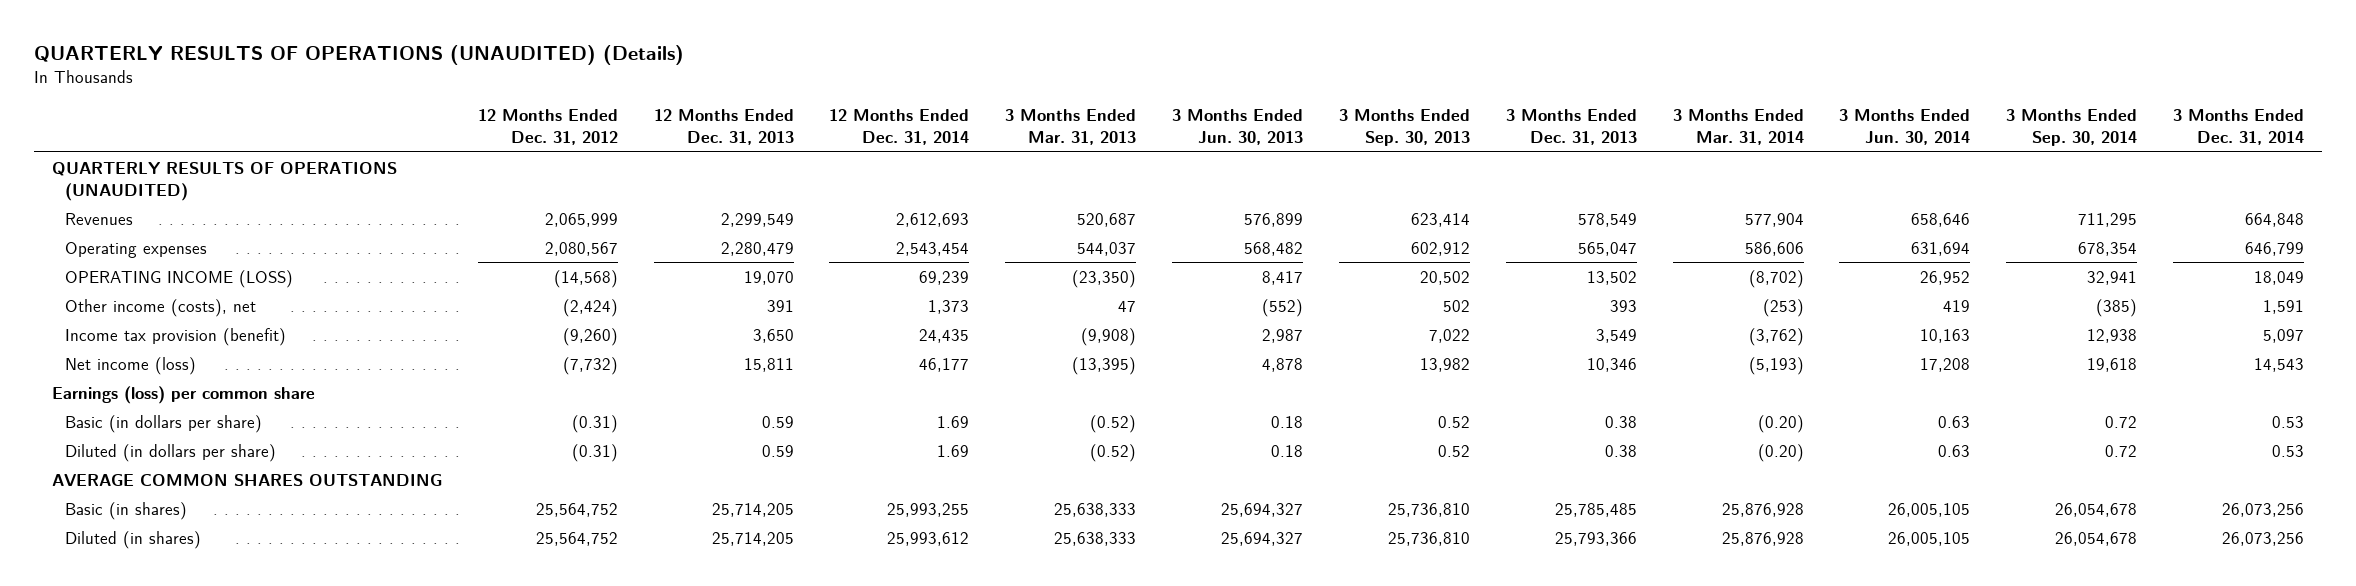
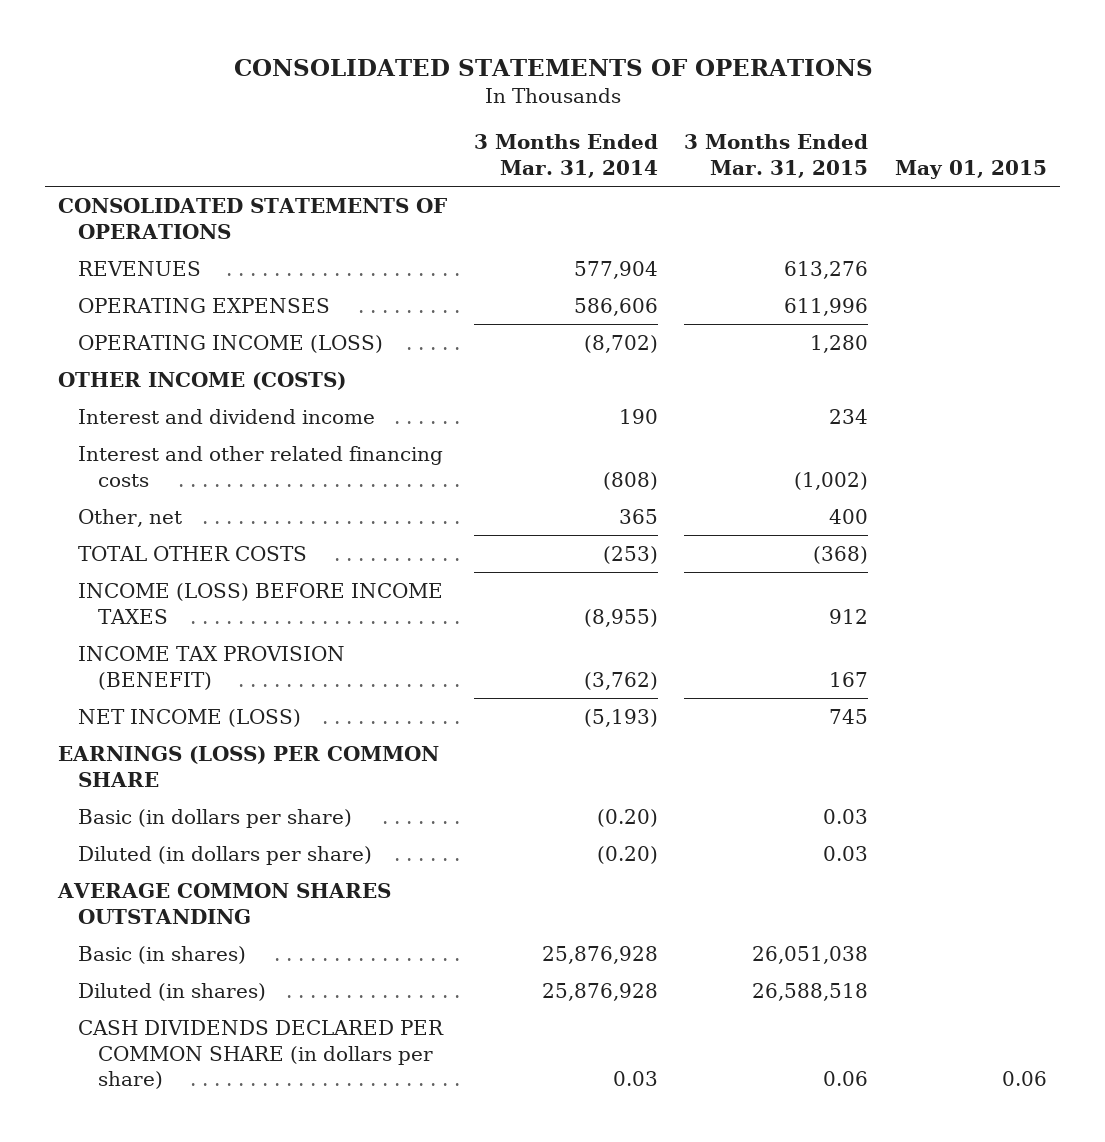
[33,45,684,66] QUARTERLY RESULTS OF OPERATIONS (UNAUDITED) (Details) -> [233,59,873,77] CONSOLIDATED STATEMENTS OF OPERATIONS
[477,108,618,145] 12 Months Ended Dec. 31, 2012 -> none
[653,108,794,145] 12 Months Ended Dec. 31, 2013 -> none
[829,108,970,145] 12 Months Ended Dec. 31, 2014 -> none
[1005,108,1137,145] 3 Months Ended Mar. 31, 2013 -> none
[1172,108,1304,145] 3 Months Ended Jun. 30, 2013 -> none
[1338,108,1470,146] 3 Months Ended Sep. 30, 2013 -> none
[1505,108,1637,145] 3 Months Ended Dec. 31, 2013 -> none
[1839,108,1971,145] 3 Months Ended Jun. 30, 2014 -> none
[2006,108,2138,146] 3 Months Ended Sep. 30, 2014 -> none
[2173,108,2305,145] 3 Months Ended Dec. 31, 2014 -> none
none -> [684,134,869,179] 3 Months Ended Mar. 31, 2015
none -> [894,160,1047,180] May 01, 2015
[51,161,397,201] QUARTERLY RESULTS OF OPERATIONS (UNAUDITED) -> none
none -> [58,197,448,239] CONSOLIDATED STATEMENTS OF OPERATIONS
[65,212,134,225] Revenues -> [77,260,201,276] REVENUES
[65,241,208,258] Operating expenses -> [77,297,330,313] OPERATING EXPENSES
none -> [58,371,347,390] OTHER INCOME (COSTS)
none -> [77,408,375,424] Interest and dividend income
none -> [77,445,443,487] Interest and other related financing costs
none -> [77,508,182,527] Other, net
[65,298,257,317] Other income (costs), net -> [77,545,307,561] TOTAL OTHER COSTS
none -> [77,582,443,624] INCOME (LOSS) BEFORE INCOME TAXES
[65,327,287,346] Income tax provision (benefit) -> [77,645,345,690] INCOME TAX PROVISION (BENEFIT)
[65,356,197,375] Net income (loss) -> [77,708,301,727] NET INCOME (LOSS)
[51,385,315,404] Earnings (loss) per common share -> [58,745,440,787] EARNINGS (LOSS) PER COMMON SHARE
none -> [77,1019,444,1090] CASH DIVIDENDS DECLARED PER COMMON SHARE (in dollars per share)

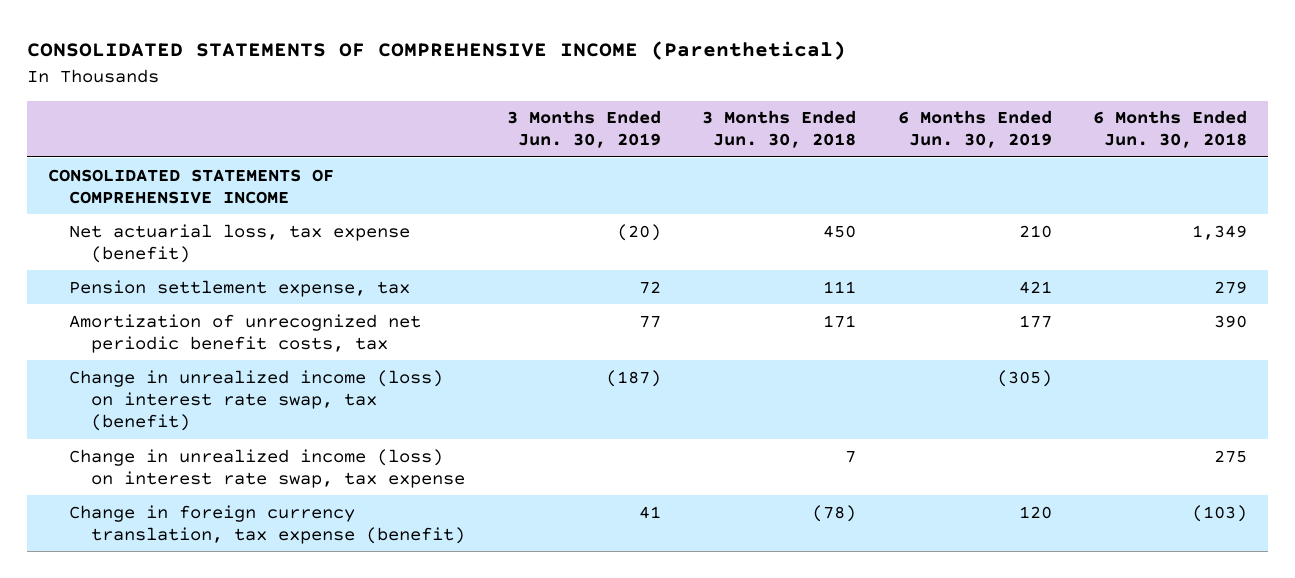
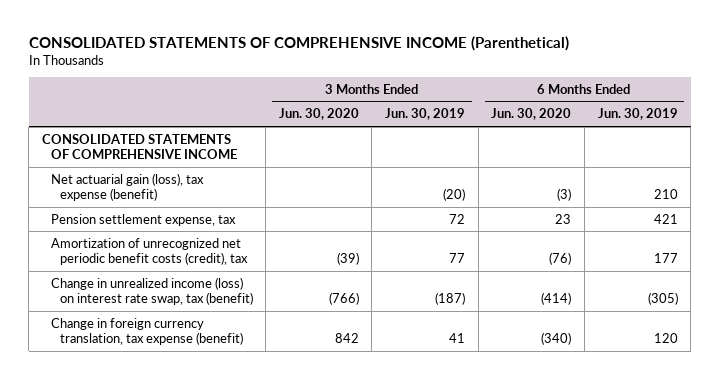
[702,110,857,149] 3 Months Ended Jun. 30, 2018 -> none
[1093,110,1248,149] 6 Months Ended Jun. 30, 2018 -> none
none -> [278,108,359,121] Jun. 30, 2020
none -> [491,108,572,121] Jun. 30, 2020
[69,223,411,263] Net actuarial loss, tax expense (benefit) -> [50,172,204,202] Net actuarial gain (loss), tax expense (benefit)
[69,313,422,353] Amortization of unrecognized net periodic benefit costs, tax -> [50,237,248,266] Amortization of unrecognized net periodic benefit costs (credit), tax
[69,448,466,488] Change in unrealized income (loss) on interest rate swap, tax expense -> none

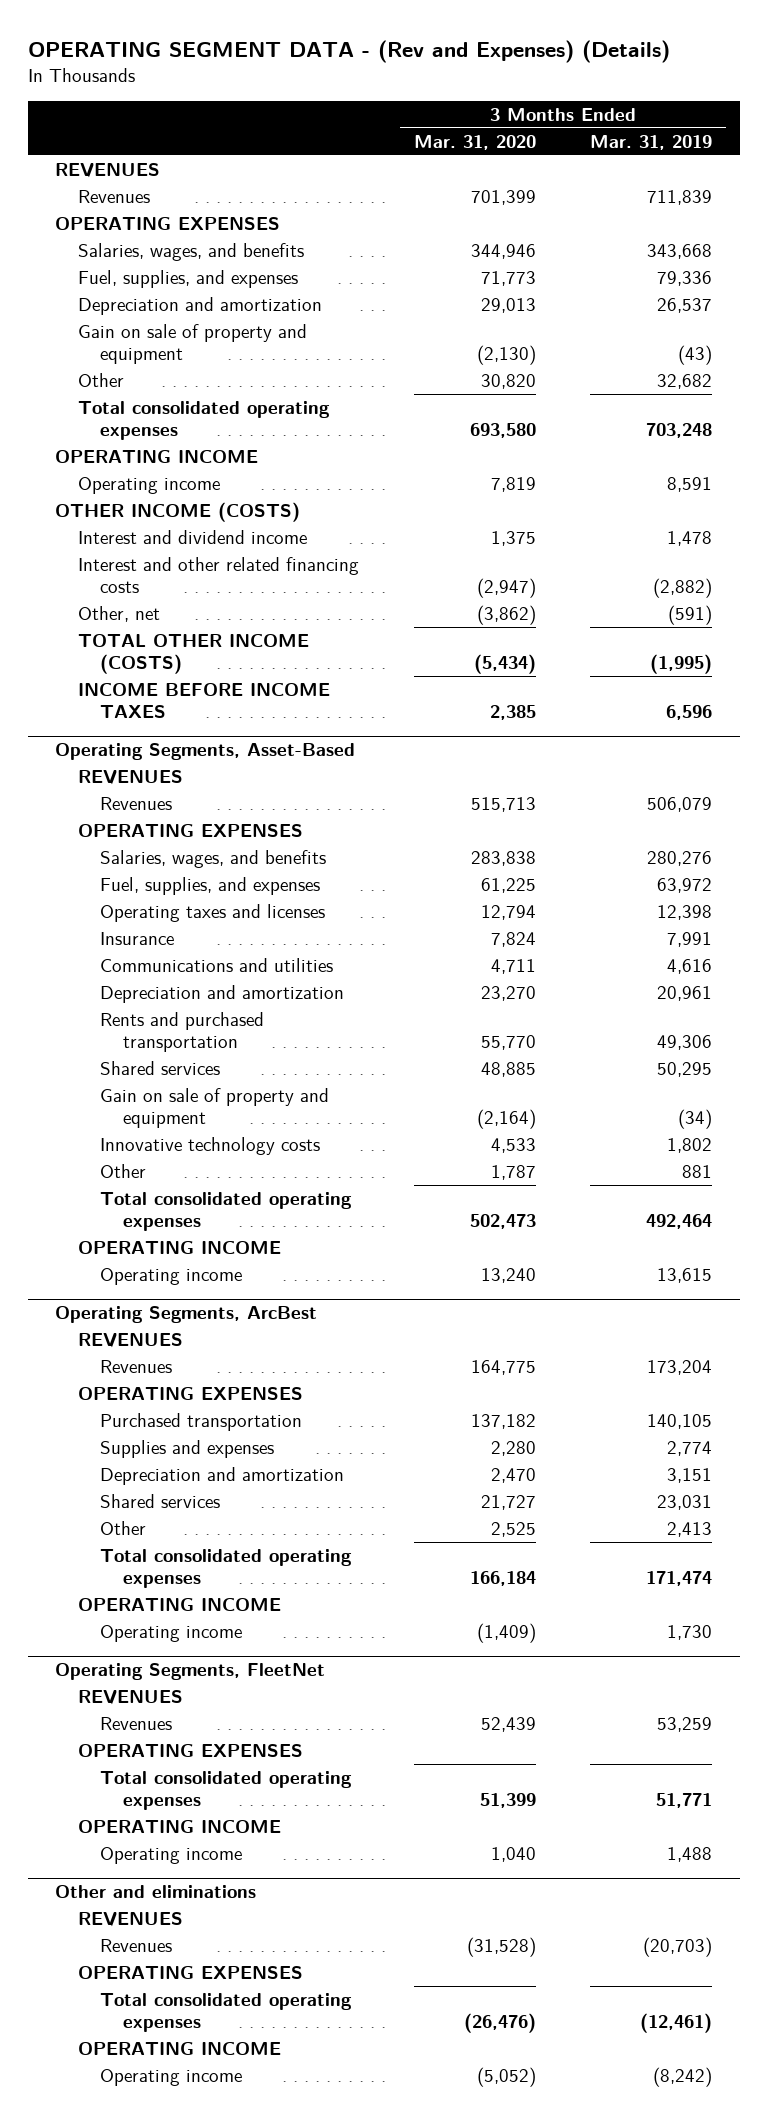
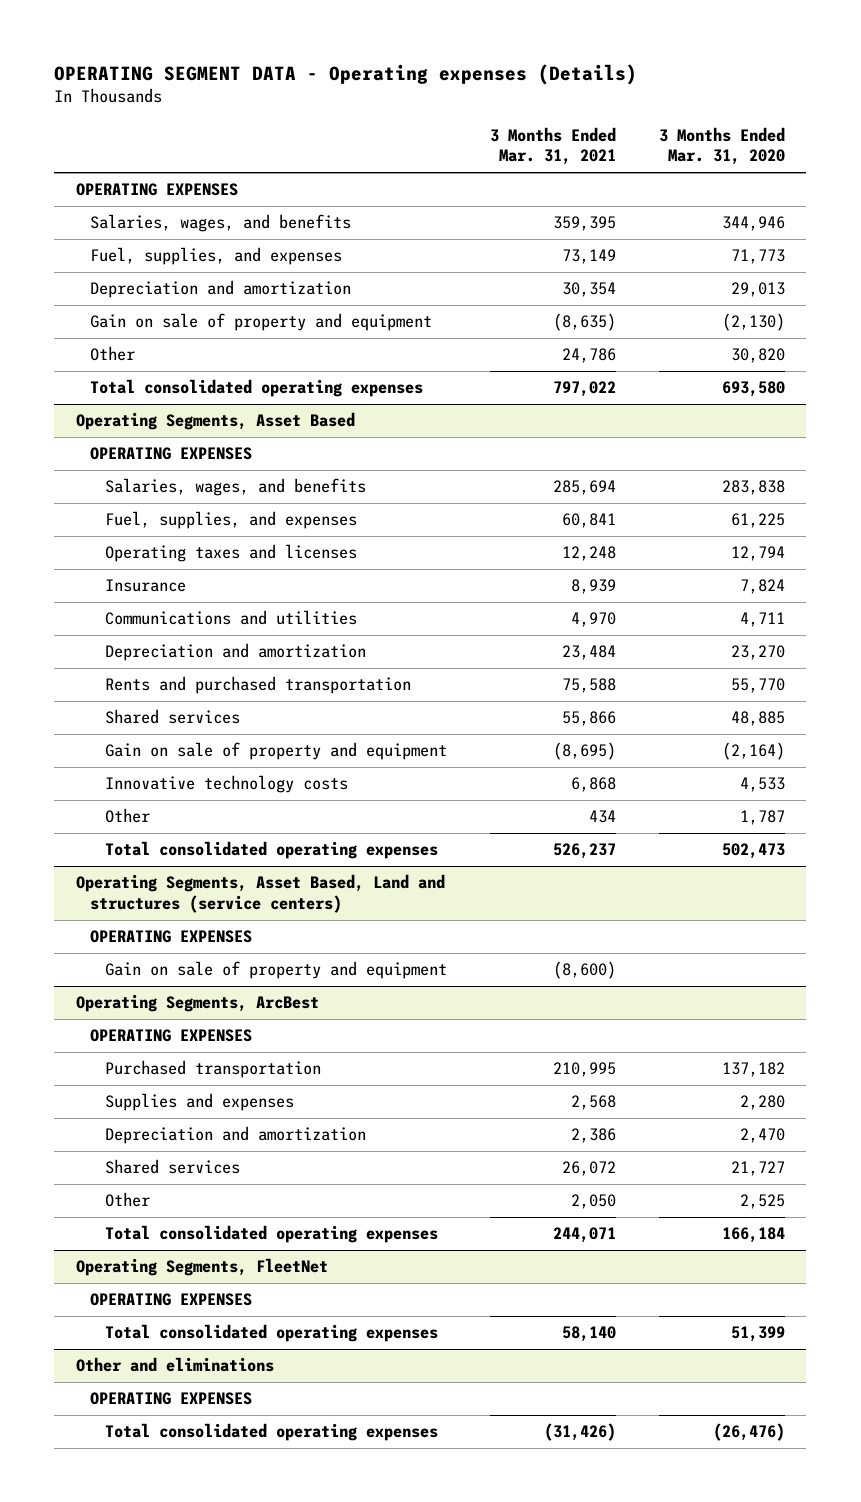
[27,39,670,63] OPERATING SEGMENT DATA - (Rev and Expenses) (Details) -> [54,63,638,85] OPERATING SEGMENT DATA - Operating expenses (Details)
[590,134,713,150] Mar. 31, 2019 -> none
none -> [489,126,616,166] 3 Months Ended Mar. 31, 2021
[55,163,161,179] REVENUES -> none
[77,190,150,204] Revenues -> none
[55,450,259,464] OPERATING INCOME -> none
[77,477,220,495] Operating income -> none
[55,502,301,523] OTHER INCOME (COSTS) -> none
[77,530,307,545] Interest and dividend income -> none
[77,557,359,594] Interest and other related financing costs -> none
[77,606,160,623] Other, net -> none
[77,634,309,675] TOTAL OTHER INCOME (COSTS) -> none
[77,683,330,719] INCOME BEFORE INCOME TAXES -> none
[77,770,183,786] REVENUES -> none
[100,797,173,811] Revenues -> none
[55,743,356,761] Operating Segments, Asset-Based -> [75,412,355,431] Operating Segments, Asset Based
[77,1241,281,1255] OPERATING INCOME -> none
[100,1268,243,1286] Operating income -> none
none -> [75,874,445,914] Operating Segments, Asset Based, Land and structures (service centers)
none -> [90,930,253,944] OPERATING EXPENSES
none -> [104,961,447,980] Gain on sale of property and equipment
[77,1333,183,1349] REVENUES -> none
[100,1360,173,1374] Revenues -> none
[77,1598,281,1612] OPERATING INCOME -> none
[100,1625,243,1643] Operating income -> none
[77,1690,183,1706] REVENUES -> none
[100,1717,173,1731] Revenues -> none
[77,1820,281,1834] OPERATING INCOME -> none
[100,1847,243,1865] Operating income -> none
[77,1912,183,1928] REVENUES -> none
[100,1939,173,1953] Revenues -> none
[77,2042,281,2056] OPERATING INCOME -> none
[100,2069,243,2087] Operating income -> none

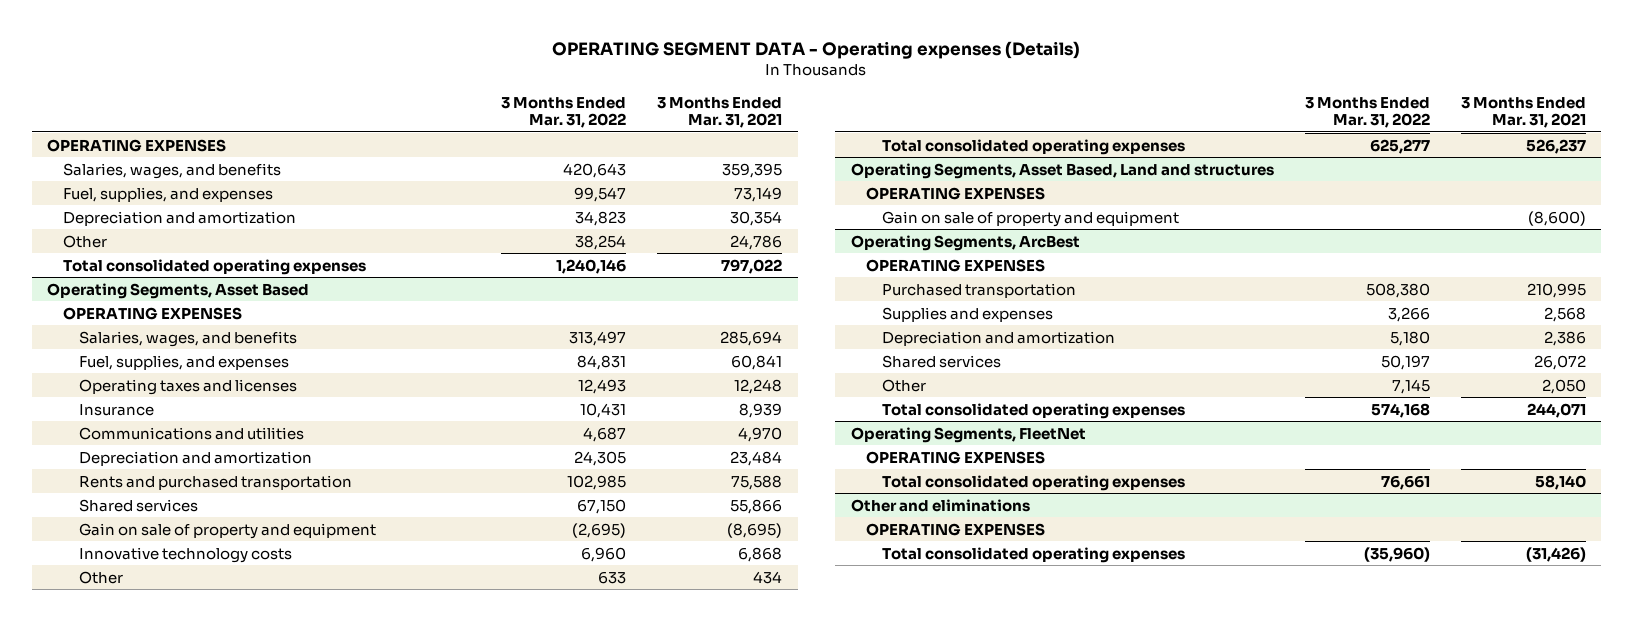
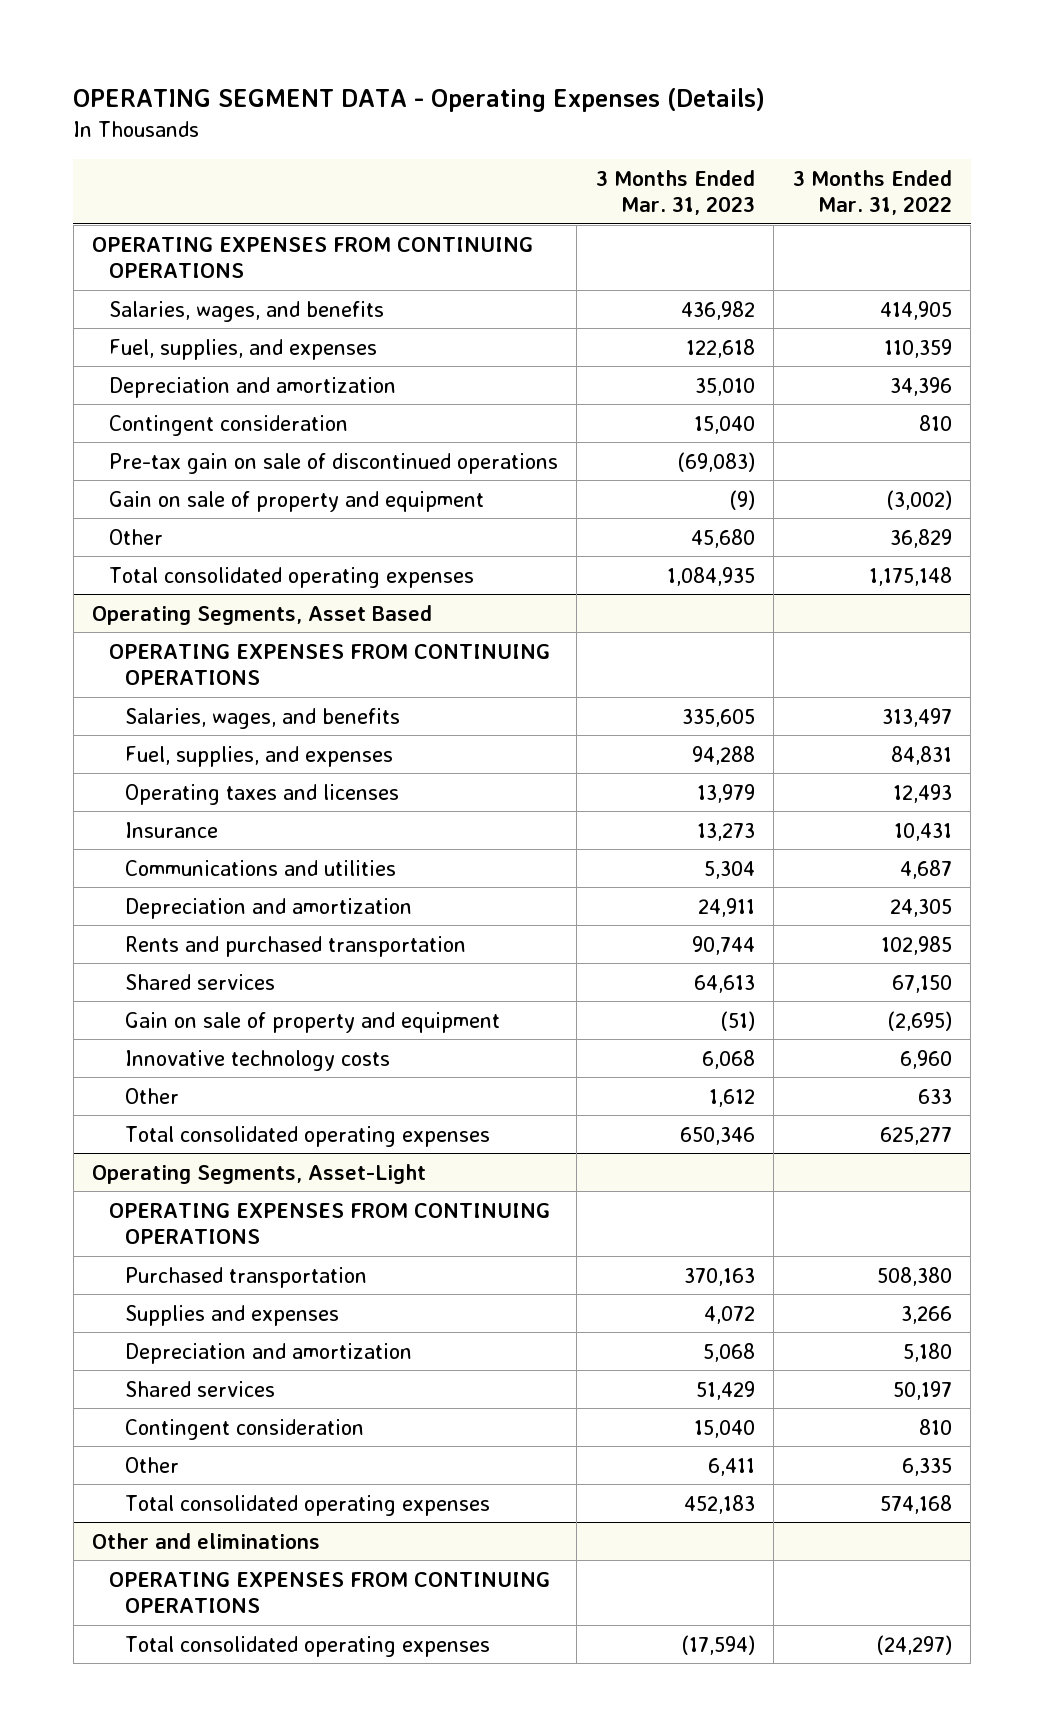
[552,40,1081,59] OPERATING SEGMENT DATA - Operating expenses (Details) -> [73,88,766,113] OPERATING SEGMENT DATA - Operating Expenses (Details)
[657,96,783,129] 3 Months Ended Mar. 31, 2021 -> none
none -> [595,169,755,216] 3 Months Ended Mar. 31, 2023
[47,138,227,152] OPERATING EXPENSES -> [92,236,534,279] OPERATING EXPENSES FROM CONTINUING OPERATIONS
[563,162,627,178] 420,643 -> [879,300,952,320] 414,905
[574,186,627,202] 99,547 -> [883,338,952,358] 110,359
[575,210,627,226] 34,823 -> [889,376,952,396] 34,396
none -> [108,414,348,436] Contingent consideration
none -> [108,452,558,474] Pre-tax gain on sale of discontinued operations
none -> [108,490,484,512] Gain on sale of property and equipment
[575,234,627,250] 38,254 -> [889,528,952,548] 36,829
[556,258,627,274] 1,240,146 -> [868,566,952,586] 1,175,148
[62,306,242,320] OPERATING EXPENSES -> [108,643,550,686] OPERATING EXPENSES FROM CONTINUING OPERATIONS
[850,162,1274,179] Operating Segments, Asset Based, Land and structures -> none
[881,210,1179,227] Gain on sale of property and equipment -> none
[850,234,1080,251] Operating Segments, ArcBest -> none
[866,258,1046,272] OPERATING EXPENSES -> none
none -> [92,1163,427,1184] Operating Segments, Asset-Light
[866,186,1046,200] OPERATING EXPENSES -> [108,1202,550,1245] OPERATING EXPENSES FROM CONTINUING OPERATIONS
none -> [125,1418,365,1440] Contingent consideration
[1391,378,1430,394] 7,145 -> [901,1457,952,1476] 6,335
[850,426,1086,443] Operating Segments, FleetNet -> none
[866,450,1046,464] OPERATING EXPENSES -> none
[881,474,1185,491] Total consolidated operating expenses -> none
[866,522,1046,536] OPERATING EXPENSES -> [108,1571,550,1614] OPERATING EXPENSES FROM CONTINUING OPERATIONS
[1363,546,1430,562] (35,960) -> [875,1634,952,1655] (24,297)

